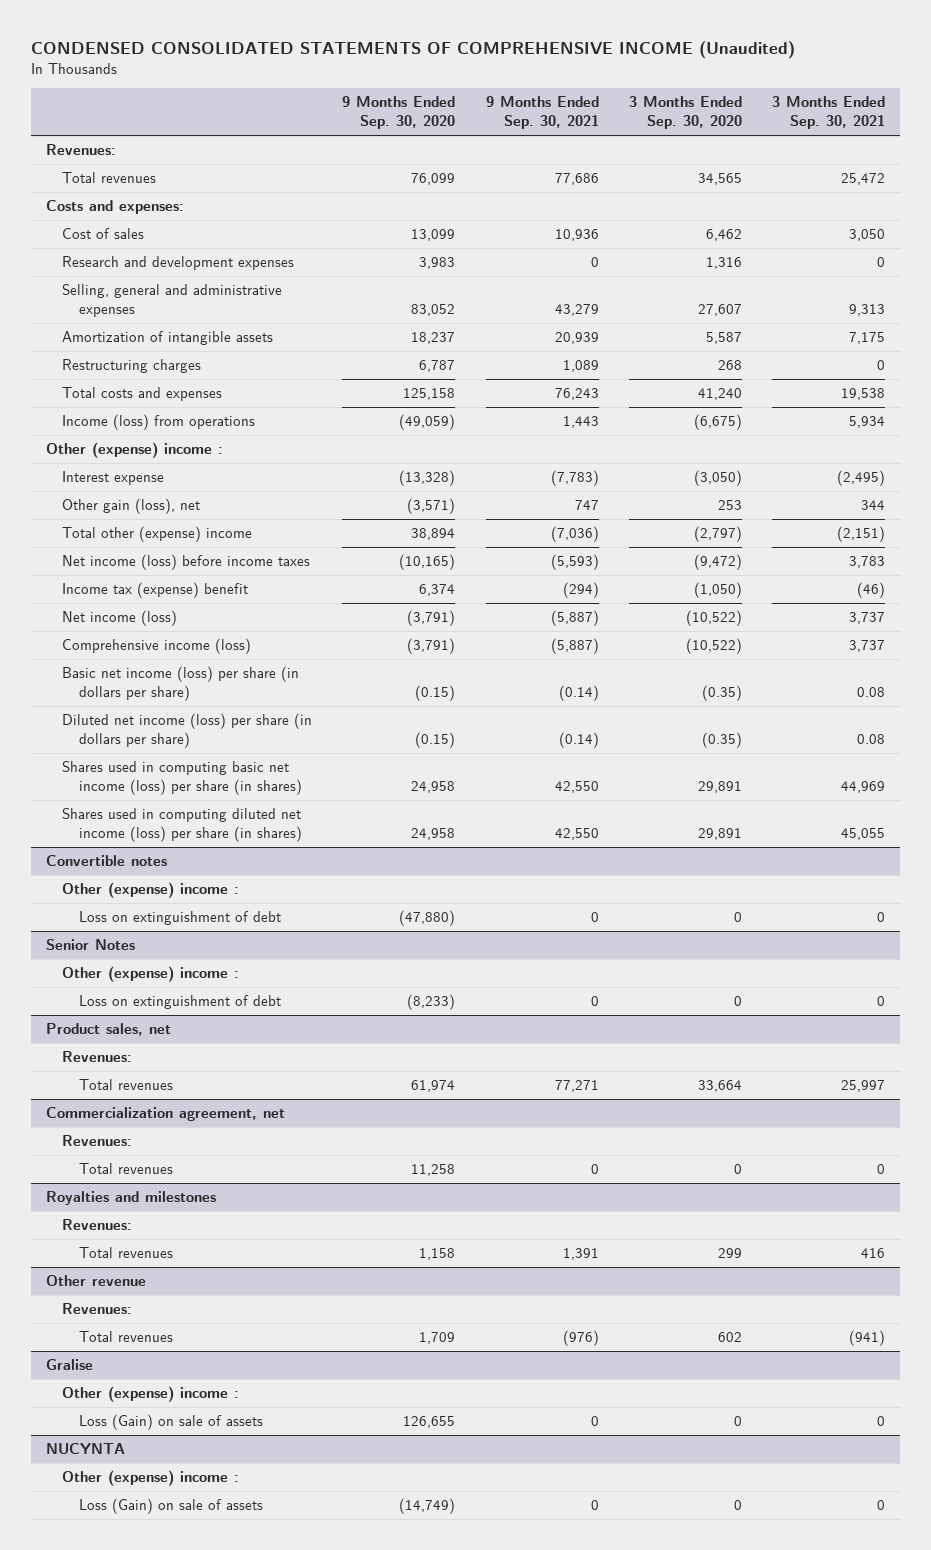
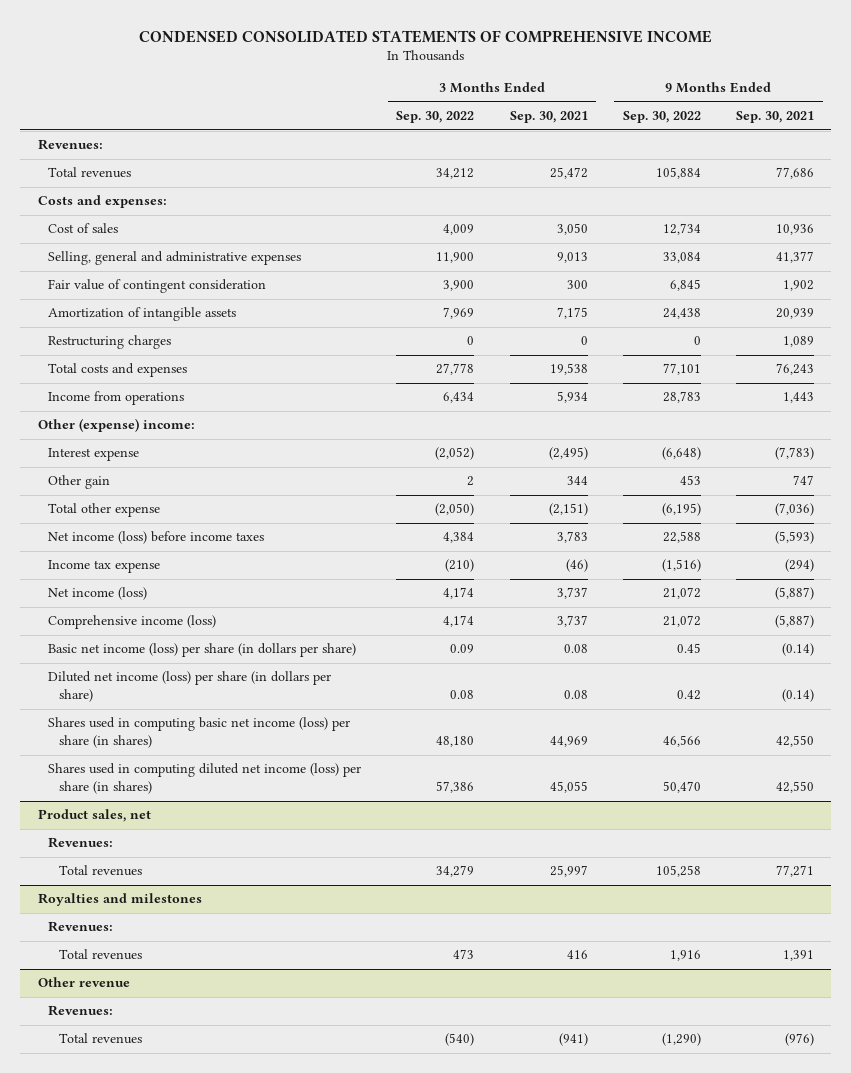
[31,40,796,59] CONDENSED CONSOLIDATED STATEMENTS OF COMPREHENSIVE INCOME (Unaudited) -> [138,29,712,43] CONDENSED CONSOLIDATED STATEMENTS OF COMPREHENSIVE INCOME
[342,96,456,130] 9 Months Ended Sep. 30, 2020 -> none
[628,96,742,130] 3 Months Ended Sep. 30, 2020 -> none
none -> [396,111,475,124] Sep. 30, 2022
none -> [622,111,701,124] Sep. 30, 2022
[62,256,295,271] Research and development expenses -> none
[554,303,599,316] 43,279 -> [775,251,814,264] 41,377
[848,303,885,316] 9,313 -> [556,252,588,264] 9,013
none -> [48,279,267,294] Fair value of contingent consideration
[62,414,256,431] Income (loss) from operations -> [48,391,185,406] Income from operations
[46,442,224,459] Other (expense) income : -> [37,418,195,433] Other (expense) income:
[62,498,201,515] Other gain (loss), net -> [48,475,111,490] Other gain
[62,526,253,543] Total other (expense) income -> [48,503,161,518] Total other expense
[62,582,249,599] Income tax (expense) benefit -> [48,560,161,574] Income tax expense
[46,855,168,867] Convertible notes -> none
[62,882,240,899] Other (expense) income : -> none
[78,911,281,926] Loss on extinguishment of debt -> none
[46,939,136,951] Senior Notes -> none
[62,966,240,983] Other (expense) income : -> none
[78,995,281,1010] Loss on extinguishment of debt -> none
[46,1107,286,1122] Commercialization agreement, net -> none
[62,1135,133,1147] Revenues: -> none
[78,1163,173,1175] Total revenues -> none
[46,1359,94,1371] Gralise -> none
[62,1386,240,1403] Other (expense) income : -> none
[78,1414,263,1431] Loss (Gain) on sale of assets -> none
[46,1443,126,1455] NUCYNTA -> none
[62,1470,240,1487] Other (expense) income : -> none
[78,1498,263,1515] Loss (Gain) on sale of assets -> none

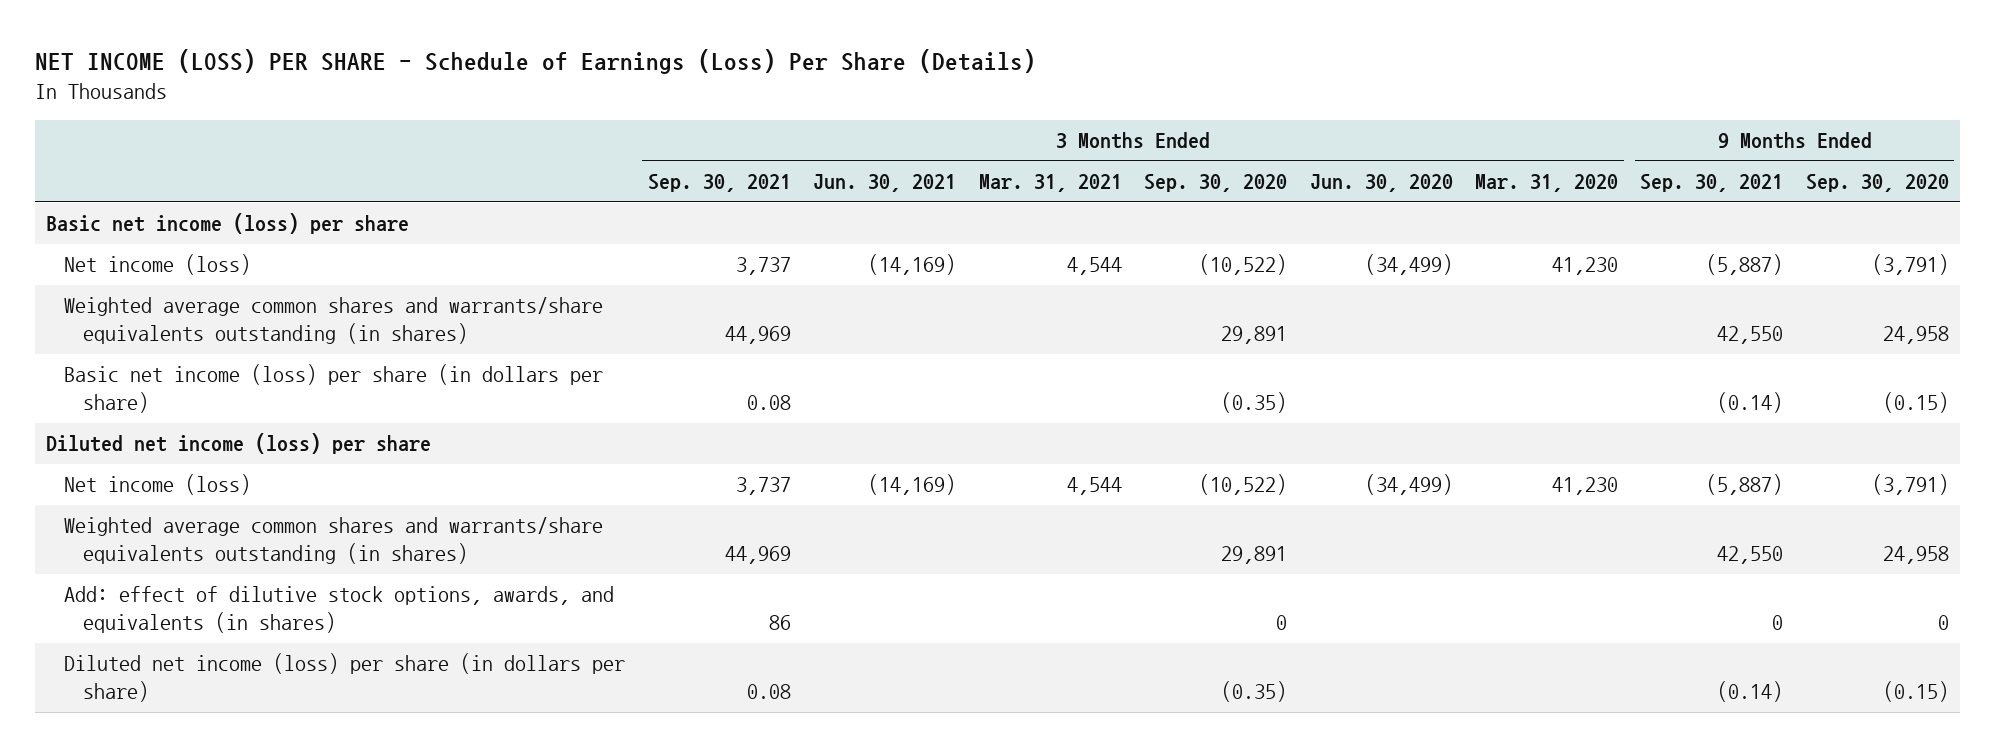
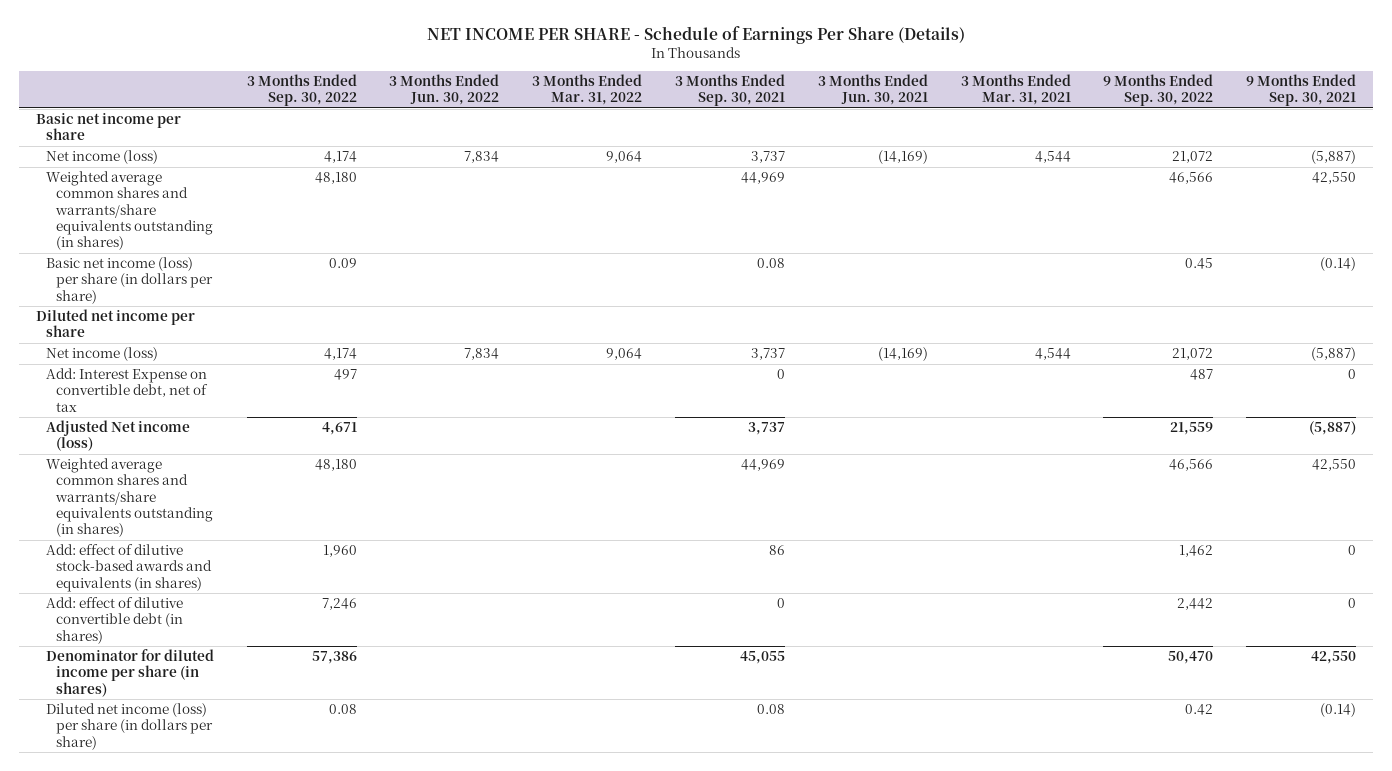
[34,48,1036,74] NET INCOME (LOSS) PER SHARE - Schedule of Earnings (Loss) Per Share (Details) -> [426,25,965,44] NET INCOME PER SHARE - Schedule of Earnings Per Share (Details)
[1144,174,1288,193] Sep. 30, 2020 -> none
[1309,174,1453,193] Jun. 30, 2020 -> none
[1474,174,1618,193] Mar. 31, 2020 -> none
[1805,174,1949,193] Sep. 30, 2020 -> none
none -> [246,74,357,107] 3 Months Ended Sep. 30, 2022
none -> [389,74,500,106] 3 Months Ended Jun. 30, 2022
none -> [532,74,643,106] 3 Months Ended Mar. 31, 2022
none -> [1103,74,1214,107] 9 Months Ended Sep. 30, 2022
[46,213,410,235] Basic net income (loss) per share -> [35,113,181,141] Basic net income per share
[46,433,432,455] Diluted net income (loss) per share -> [35,309,195,338] Diluted net income per share
none -> [45,368,209,412] Add: Interest Expense on convertible debt, net of tax
none -> [45,420,190,452] Adjusted Net income (loss)
[64,586,615,634] Add: effect of dilutive stock options, awards, and equivalents (in shares) -> [45,544,213,592] Add: effect of dilutive stock-based awards and equivalents (in shares)
none -> [45,597,184,644] Add: effect of dilutive convertible debt (in shares)
none -> [45,649,214,697] Denominator for diluted income per share (in shares)

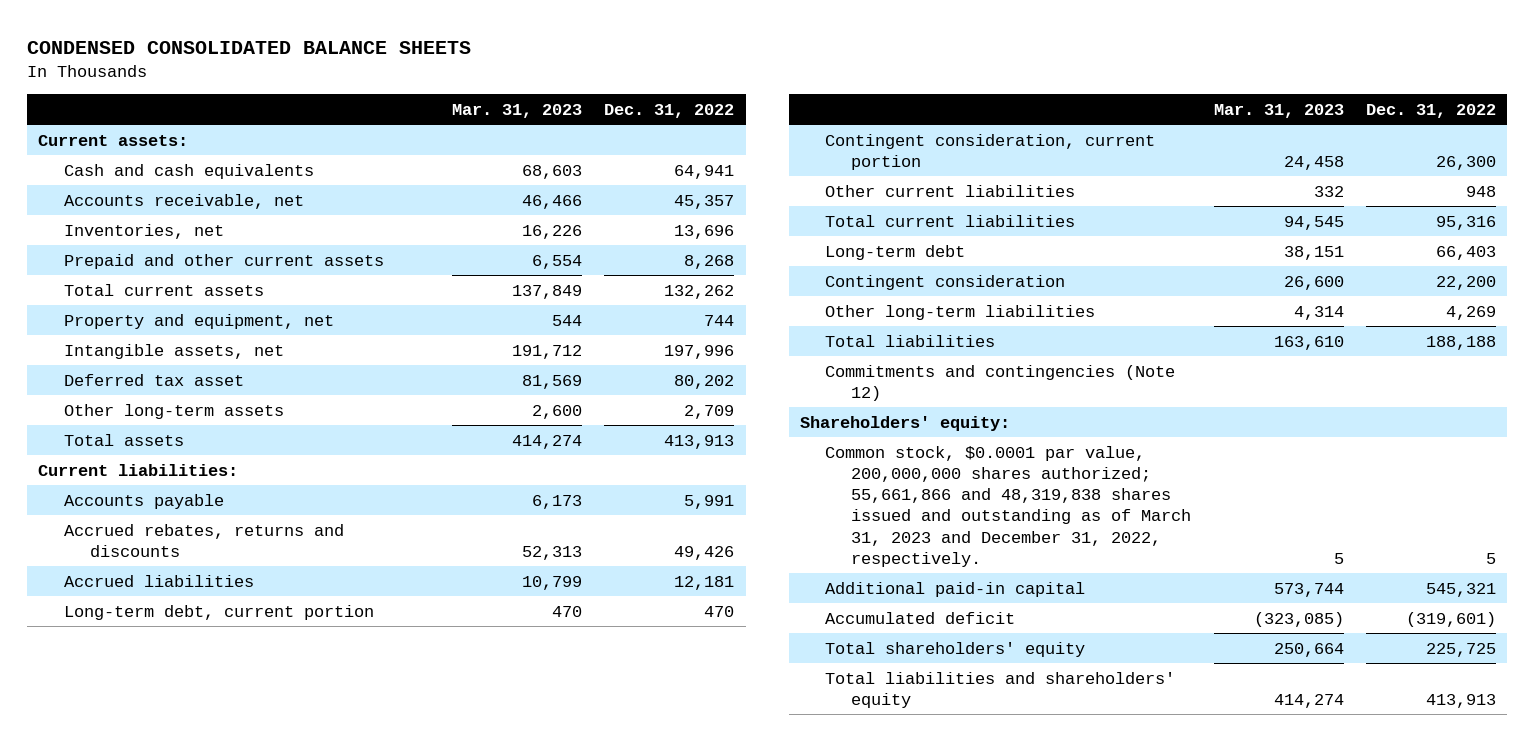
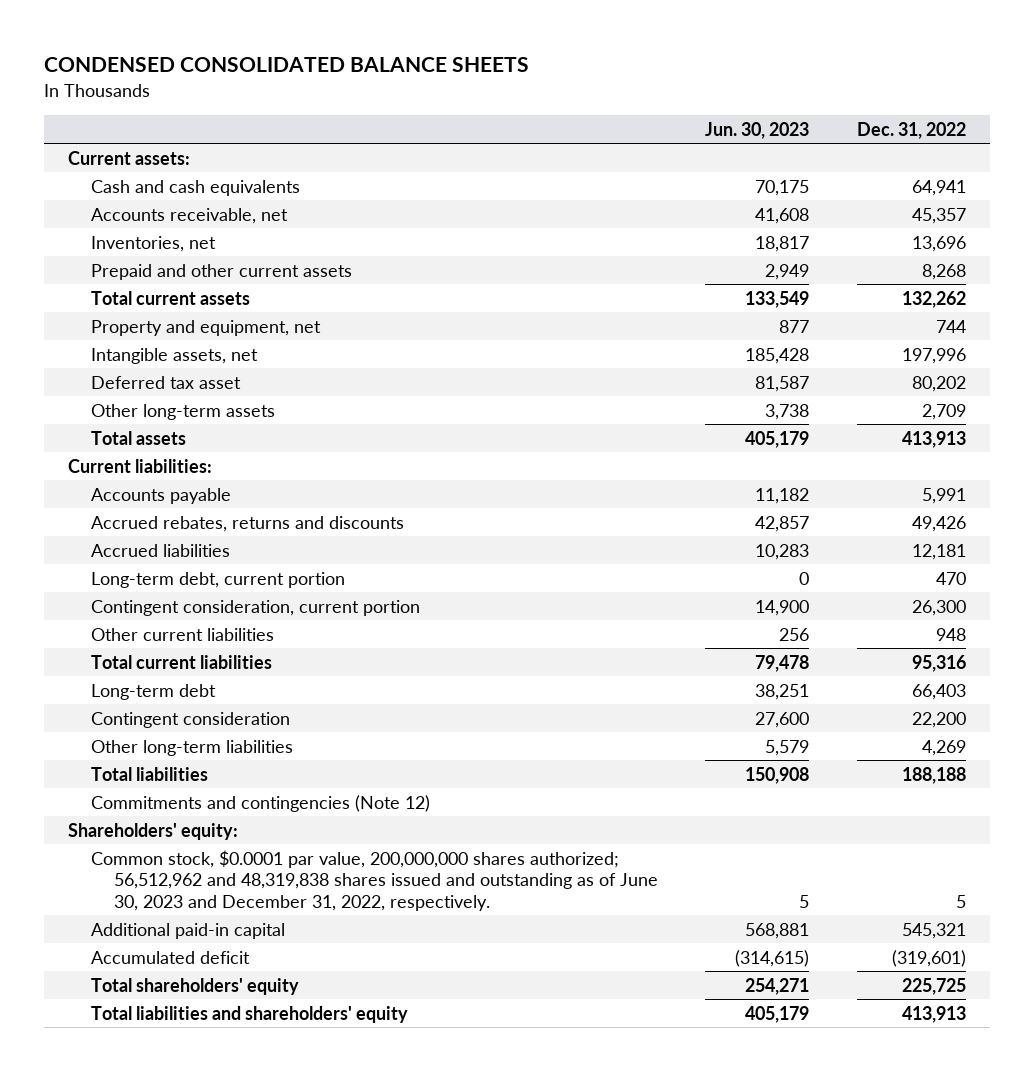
[452,103,583,118] Mar. 31, 2023 -> none
none -> [705,121,810,139] Jun. 30, 2023
[825,445,1192,567] Common stock, $0.0001 par value, 200,000,000 shares authorized; 55,661,866 and 48,319,838 shares issued and outstanding as of March 31, 2023 and December 31, 2022, respectively. -> [90,849,658,911] Common stock, $0.0001 par value, 200,000,000 shares authorized; 56,512,962 and 48,319,838 shares issued and outstanding as of June 30, 2023 and December 31, 2022, respectively.

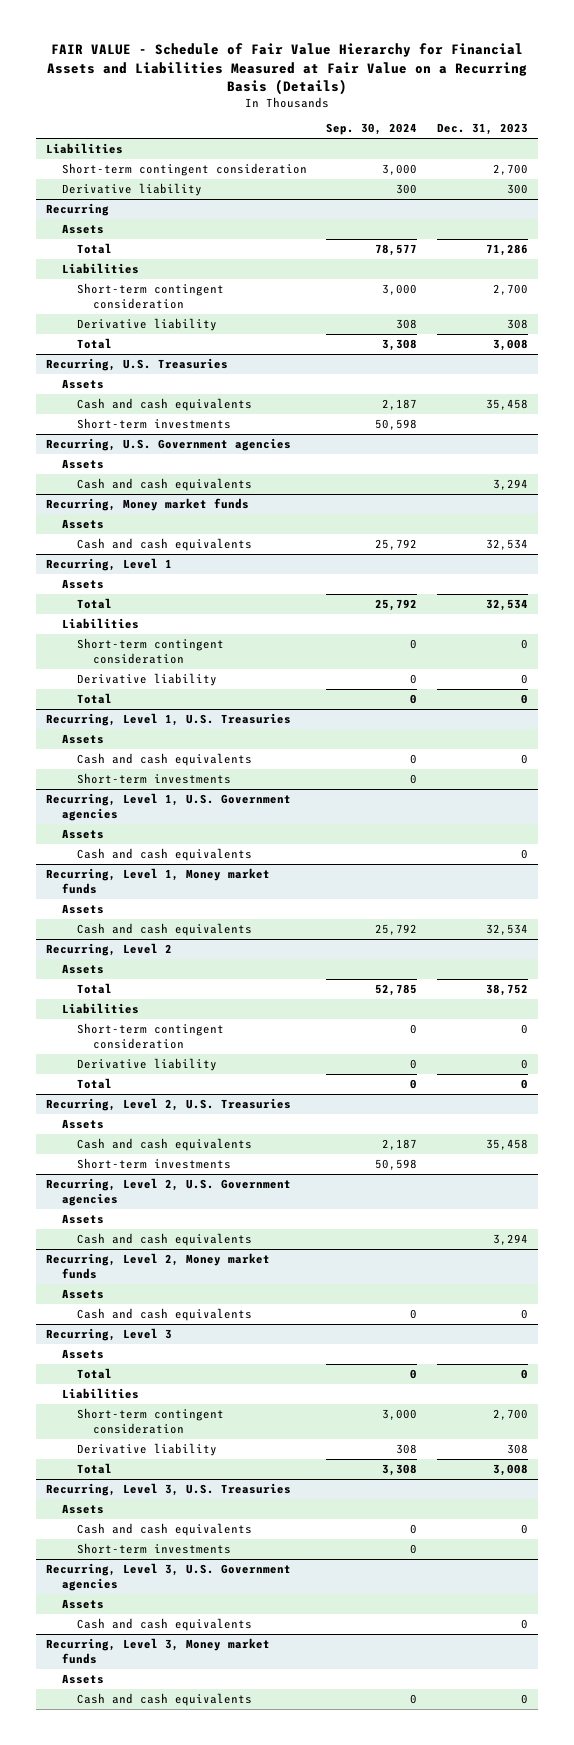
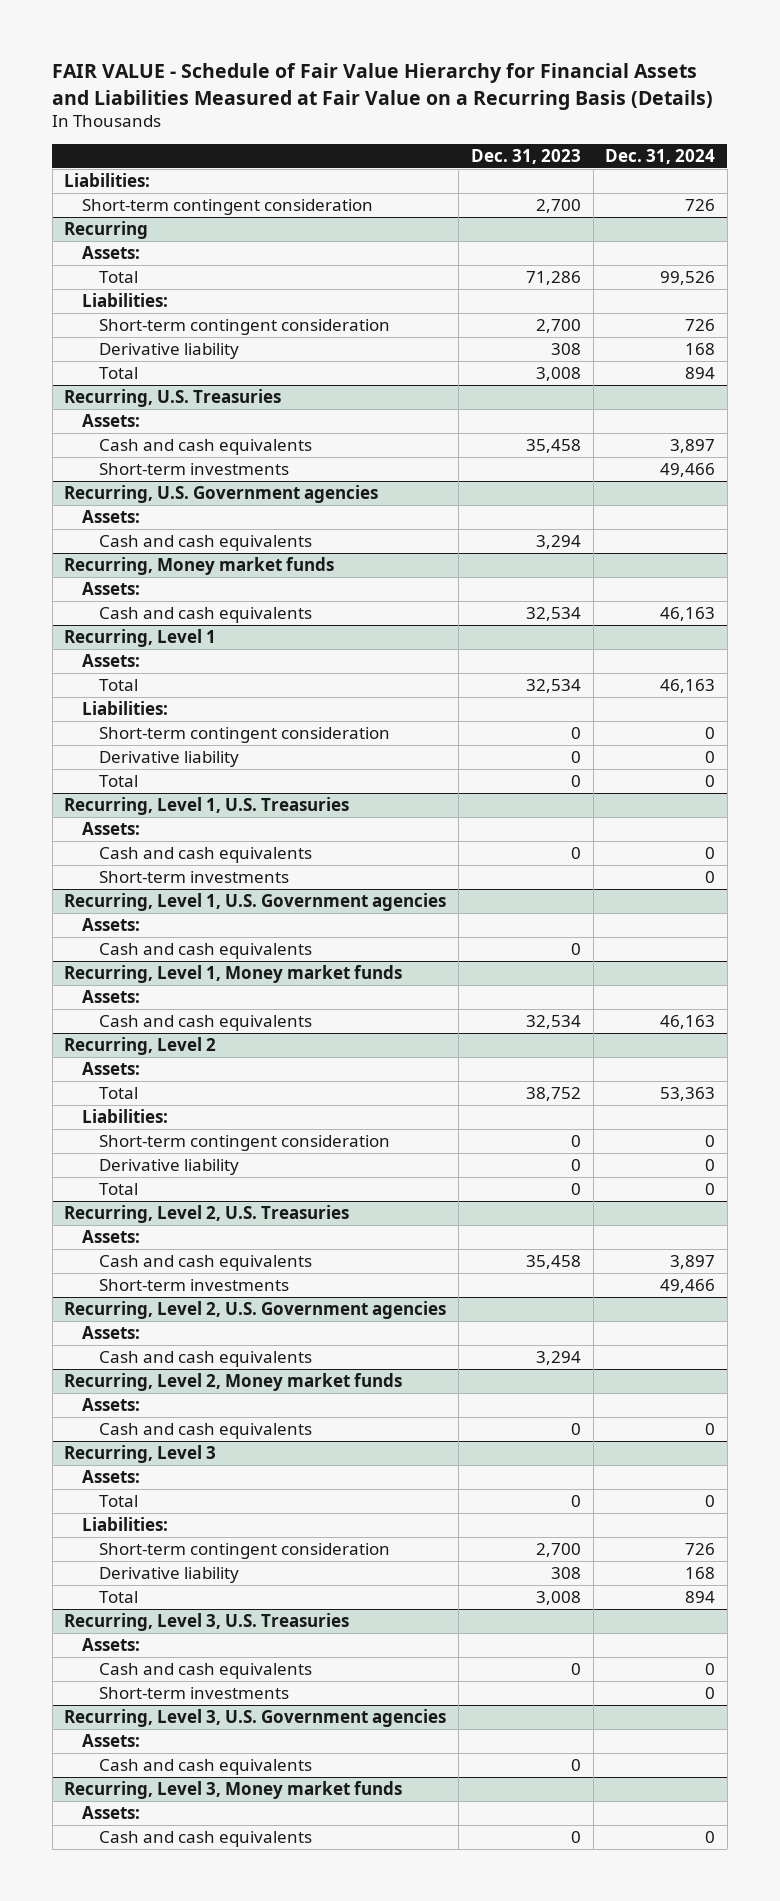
[326,123,418,136] Sep. 30, 2024 -> none
none -> [605,149,716,165] Dec. 31, 2024
[46,142,124,154] Liabilities -> [64,172,151,187] Liabilities:
[61,182,202,196] Derivative liability -> none
[61,223,104,234] Assets -> [81,245,140,259] Assets:
[61,262,139,274] Liabilities -> [81,292,168,307] Liabilities:
[61,378,104,389] Assets -> [81,413,140,427] Assets:
[61,458,104,469] Assets -> [81,509,140,523] Assets:
[61,518,104,529] Assets -> [81,581,140,595] Assets:
[61,578,104,589] Assets -> [81,653,140,667] Assets:
[61,617,139,629] Liabilities -> [81,700,168,715] Liabilities:
[61,733,104,744] Assets -> [81,821,140,835] Assets:
[61,828,104,839] Assets -> [81,917,140,931] Assets:
[61,903,104,914] Assets -> [81,989,140,1003] Assets:
[61,963,104,974] Assets -> [81,1061,140,1075] Assets:
[61,1002,139,1014] Liabilities -> [81,1108,168,1123] Liabilities:
[61,1118,104,1129] Assets -> [81,1229,140,1243] Assets:
[61,1213,104,1224] Assets -> [81,1325,140,1339] Assets:
[61,1288,104,1299] Assets -> [81,1397,140,1411] Assets:
[61,1348,104,1359] Assets -> [81,1469,140,1483] Assets:
[61,1387,139,1399] Liabilities -> [81,1516,168,1531] Liabilities:
[61,1503,104,1514] Assets -> [81,1637,140,1651] Assets:
[61,1598,104,1609] Assets -> [81,1733,140,1747] Assets:
[61,1673,104,1684] Assets -> [81,1805,140,1819] Assets:

